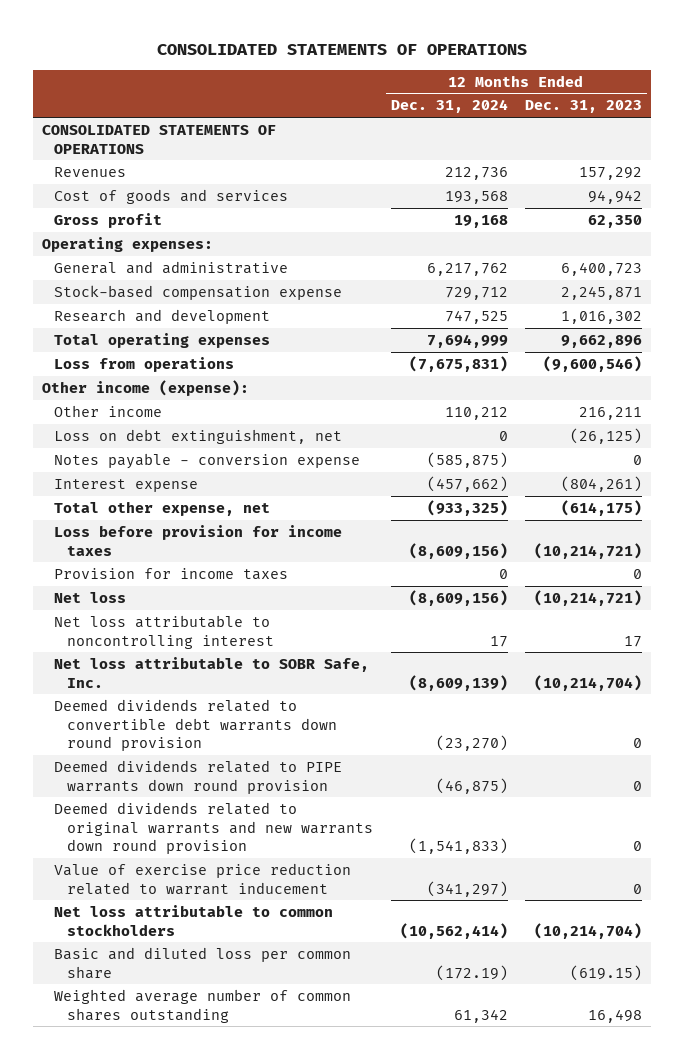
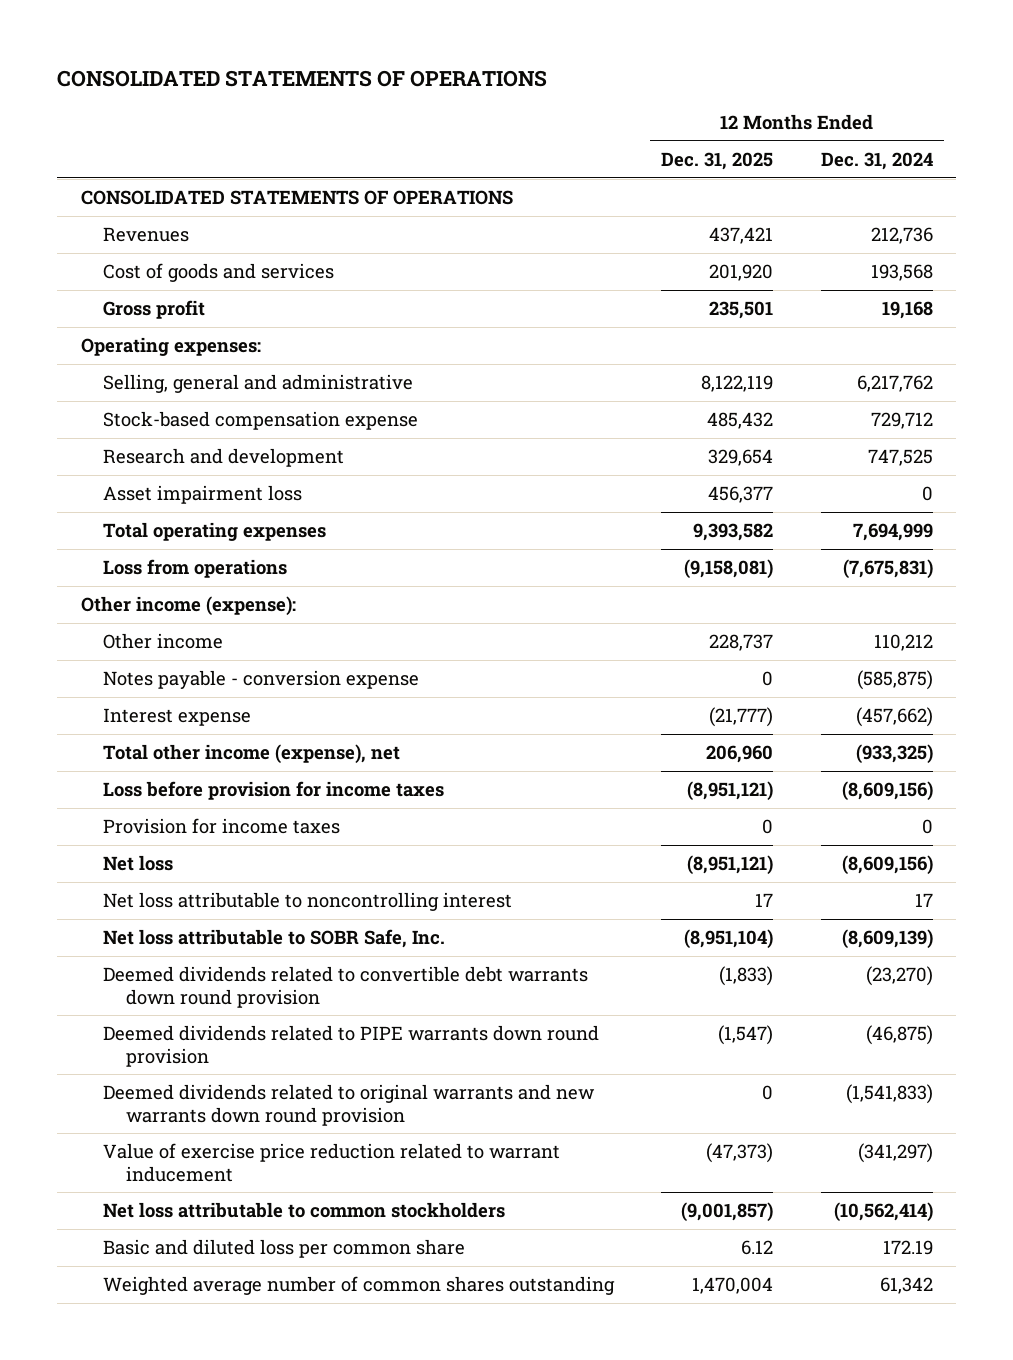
[525,100,643,114] Dec. 31, 2023 -> none
none -> [661,151,774,170] Dec. 31, 2025
[54,260,289,274] General and administrative -> [103,374,414,394] Selling, general and administrative
none -> [103,485,303,505] Asset impairment loss
[54,428,343,444] Loss on debt extinguishment, net -> none
[54,500,271,516] Total other expense, net -> [103,744,401,765] Total other income (expense), net
[435,964,508,981] (172.19) -> [882,1240,933,1256] 172.19

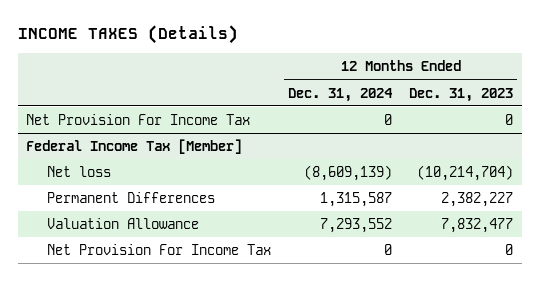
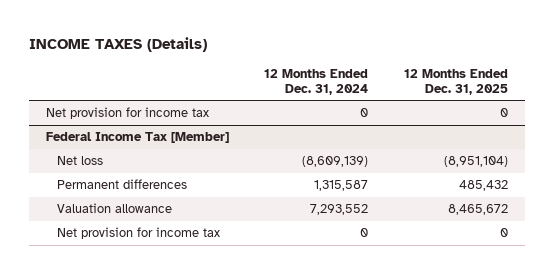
[409,87,514,102] Dec. 31, 2023 -> none
none -> [403,68,508,95] 12 Months Ended Dec. 31, 2025
[26,114,251,126] Net Provision For Income Tax -> [46,107,210,120] Net provision for income tax
[47,192,216,204] Permanent Differences -> [57,179,188,190] Permanent differences
[47,218,200,230] Valuation Allowance -> [57,203,173,214] Valuation allowance
[47,244,272,256] Net Provision For Income Tax -> [57,227,221,240] Net provision for income tax

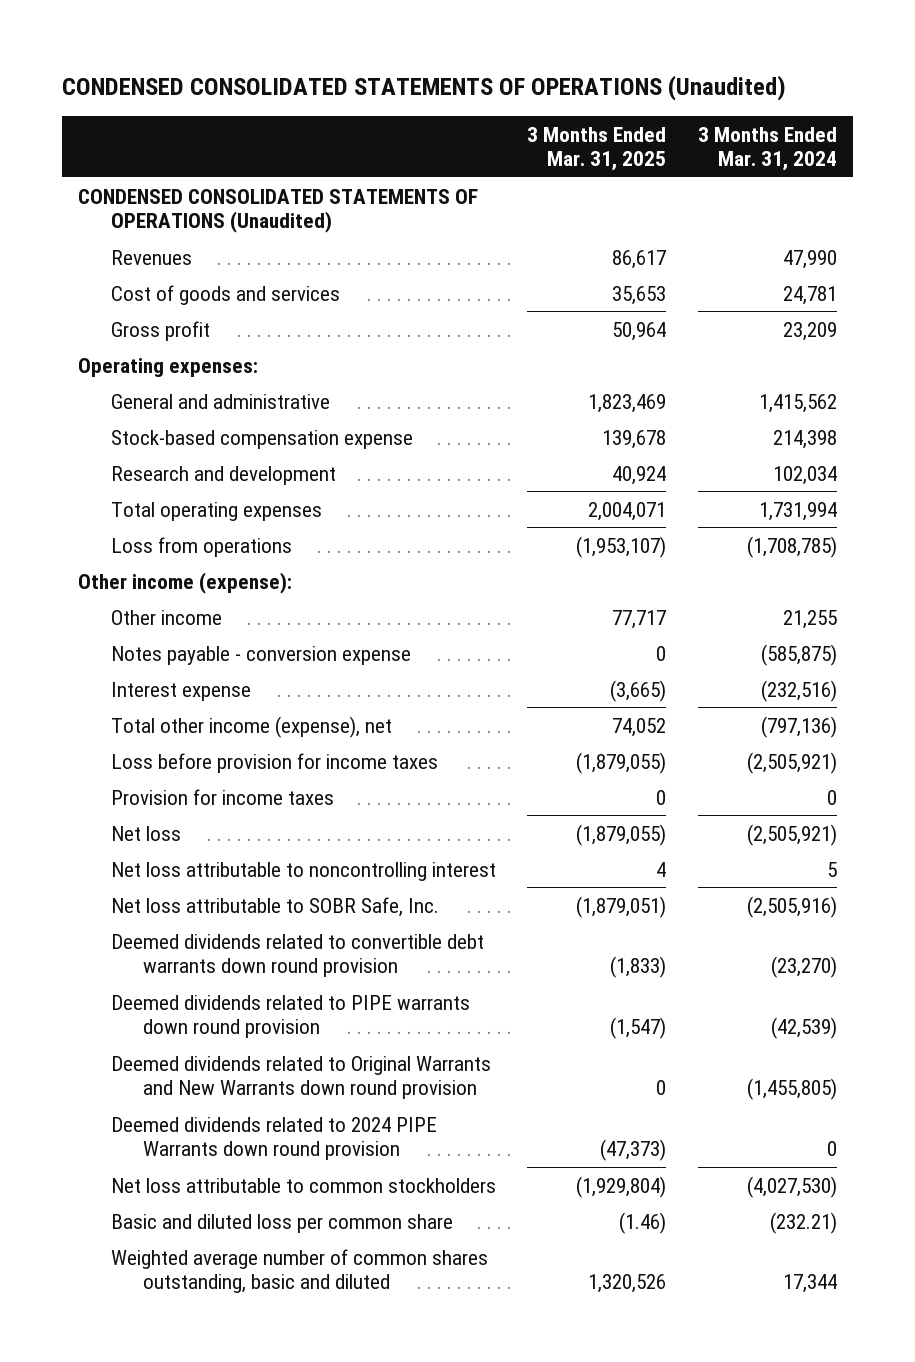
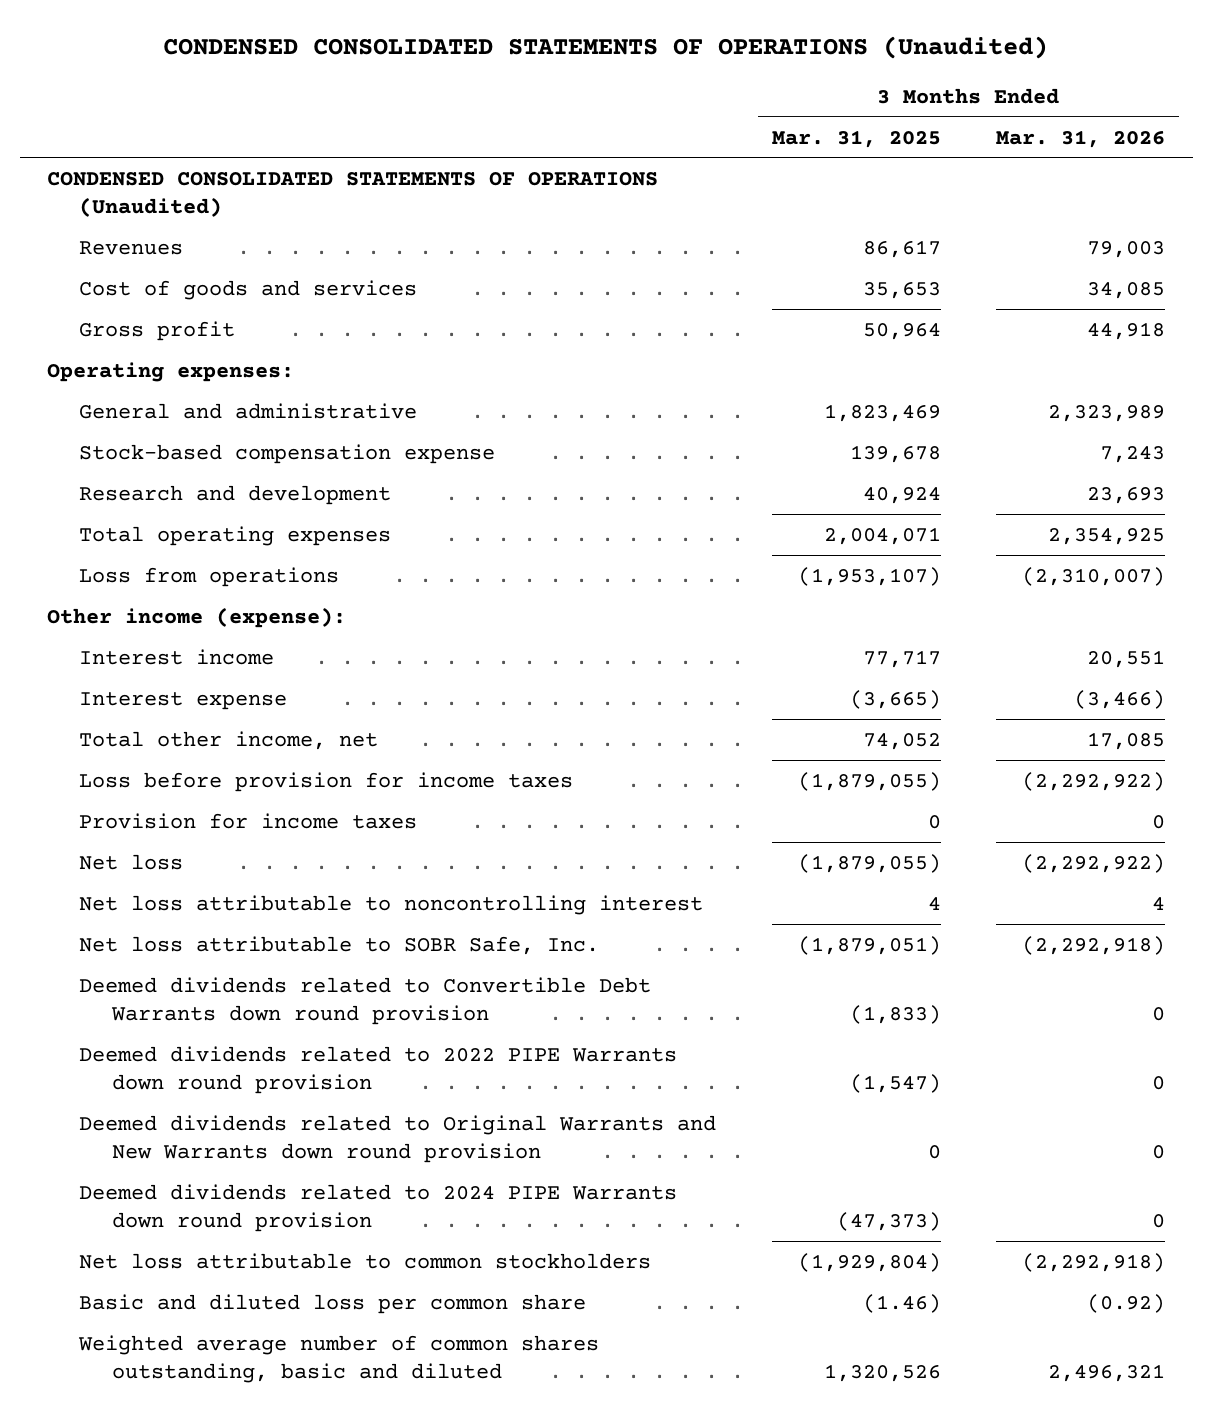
[698,126,838,172] 3 Months Ended Mar. 31, 2024 -> none
none -> [995,129,1165,148] Mar. 31, 2026
[110,645,411,665] Notes payable - conversion expense -> none
[110,609,222,625] Other income -> [79,648,275,665] Interest income
[110,715,392,738] Total other income (expense), net -> [79,730,379,750] Total other income, net
[110,933,484,978] Deemed dividends related to convertible debt warrants down round provision -> [79,976,652,1026] Deemed dividends related to Convertible Debt Warrants down round provision
[110,994,470,1039] Deemed dividends related to PIPE warrants down round provision -> [79,1045,678,1095] Deemed dividends related to 2022 PIPE Warrants down round provision

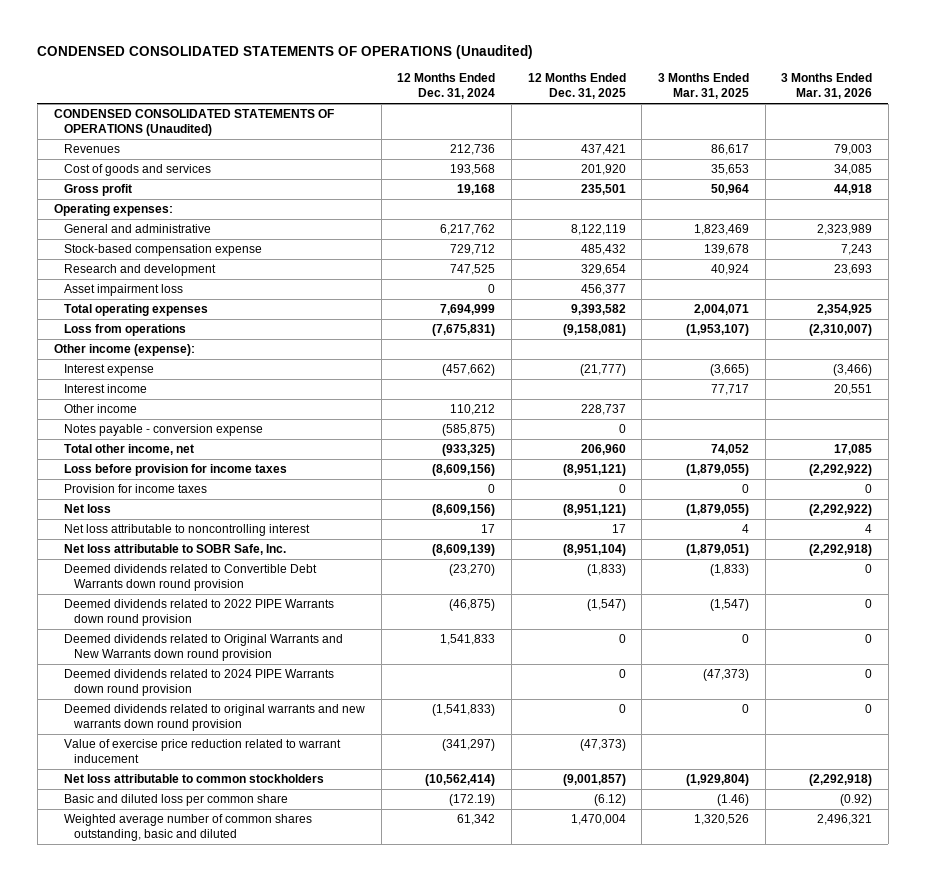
none -> [397,72,496,100] 12 Months Ended Dec. 31, 2024
none -> [527,72,626,100] 12 Months Ended Dec. 31, 2025
none -> [63,284,183,297] Asset impairment loss
[79,648,275,665] Interest income -> [63,384,147,394] Interest income
none -> [63,404,137,414] Other income
none -> [63,424,263,437] Notes payable - conversion expense
none -> [63,704,365,732] Deemed dividends related to original warrants and new warrants down round provision
none -> [63,739,341,764] Value of exercise price reduction related to warrant inducement

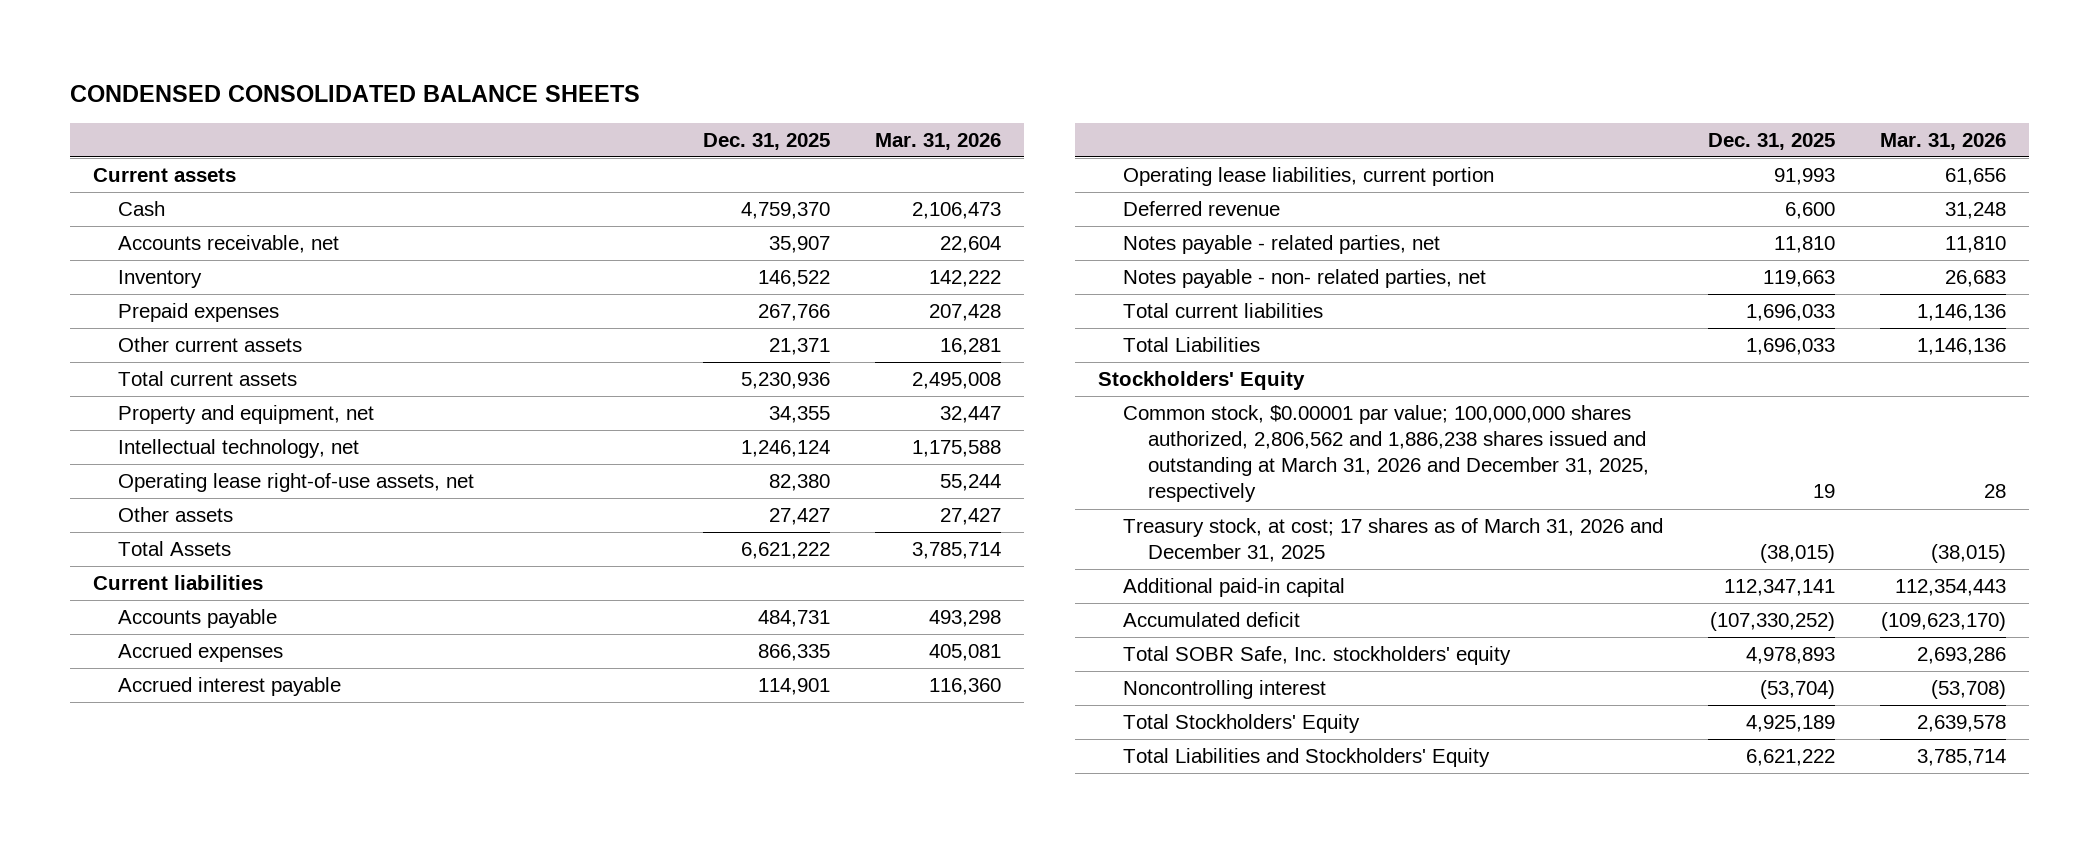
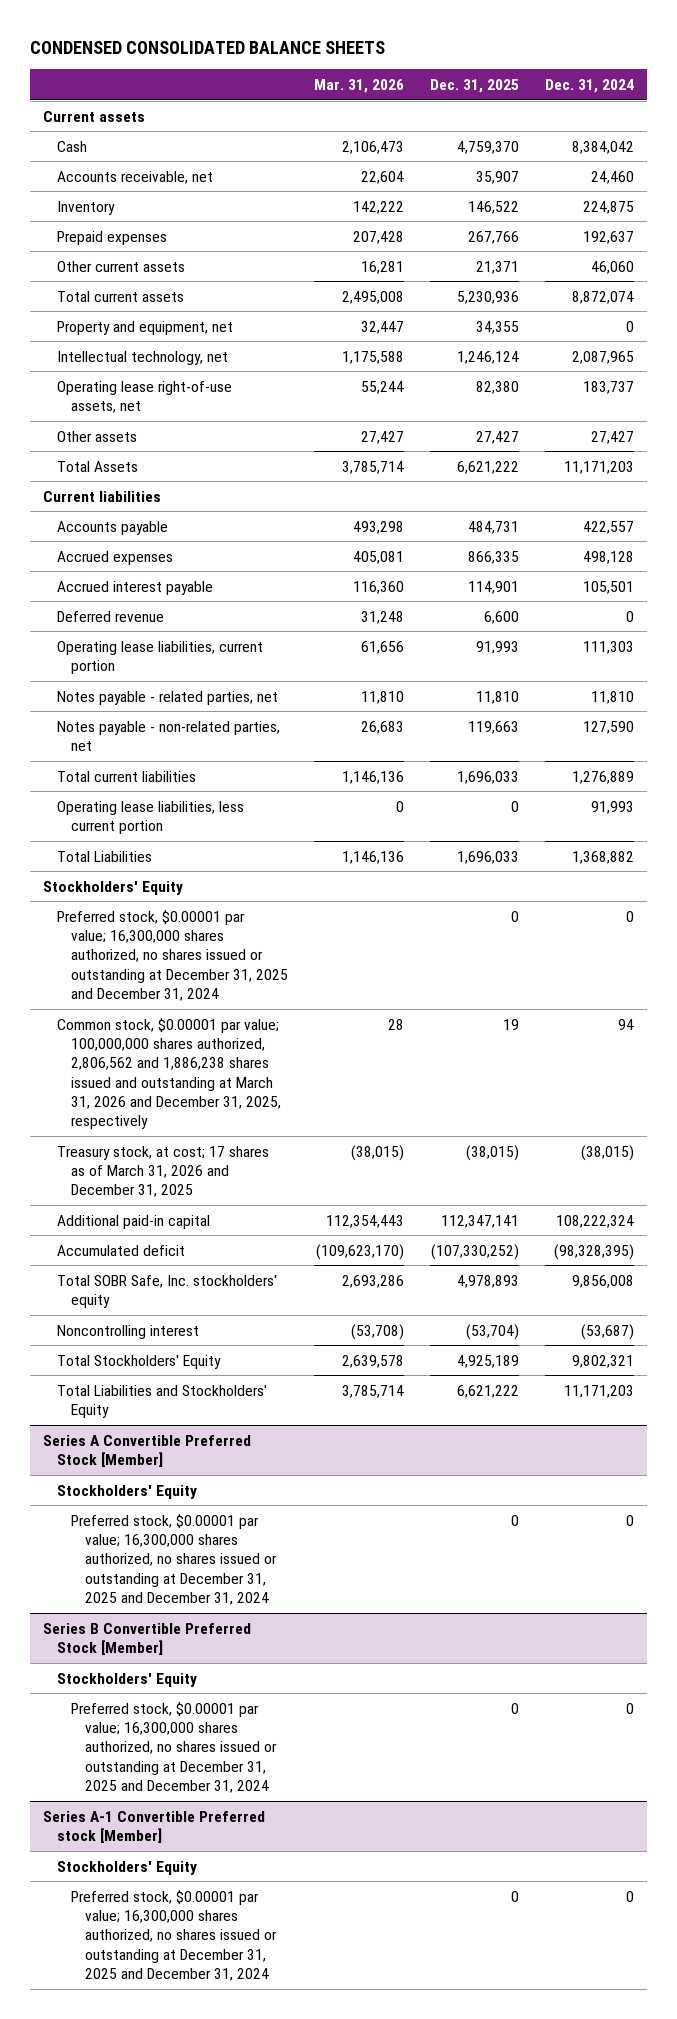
none -> [545,79,635,94] Dec. 31, 2024
[1122,167,1494,187] Operating lease liabilities, current portion -> [56,640,263,674] Operating lease liabilities, current portion
[1122,269,1486,289] Notes payable - non- related parties, net -> [56,720,280,751] Notes payable - non-related parties, net
none -> [56,800,244,834] Operating lease liabilities, less current portion
none -> [56,909,288,1001] Preferred stock, $0.00001 par value; 16,300,000 shares authorized, no shares issued or outstanding at December 31, 2025 and December 31, 2024
none -> [42,1434,251,1467] Series A Convertible Preferred Stock [Member]
none -> [56,1484,197,1499] Stockholders' Equity
none -> [70,1513,277,1605] Preferred stock, $0.00001 par value; 16,300,000 shares authorized, no shares issued or outstanding at December 31, 2025 and December 31, 2024
none -> [42,1622,251,1655] Series B Convertible Preferred Stock [Member]
none -> [56,1672,197,1687] Stockholders' Equity
none -> [70,1701,277,1793] Preferred stock, $0.00001 par value; 16,300,000 shares authorized, no shares issued or outstanding at December 31, 2025 and December 31, 2024
none -> [42,1810,265,1843] Series A-1 Convertible Preferred stock [Member]
none -> [56,1860,197,1875] Stockholders' Equity
none -> [70,1889,277,1981] Preferred stock, $0.00001 par value; 16,300,000 shares authorized, no shares issued or outstanding at December 31, 2025 and December 31, 2024

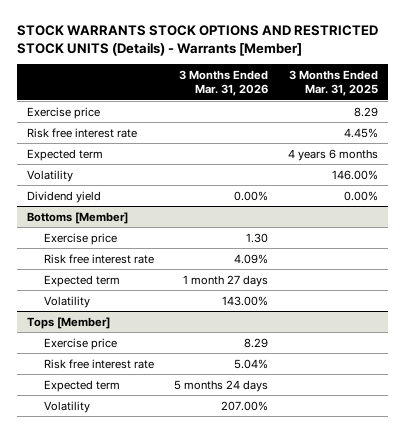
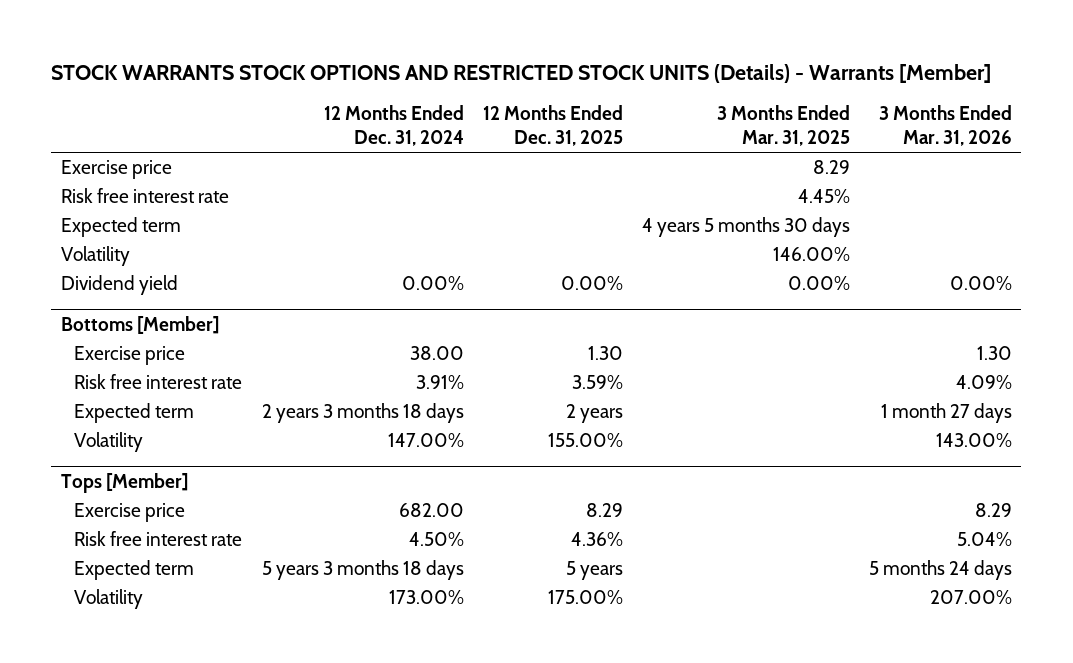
none -> [323,105,464,147] 12 Months Ended Dec. 31, 2024
none -> [482,105,623,147] 12 Months Ended Dec. 31, 2025
[288,148,379,161] 4 years 6 months -> [641,217,850,238] 4 years 5 months 30 days

